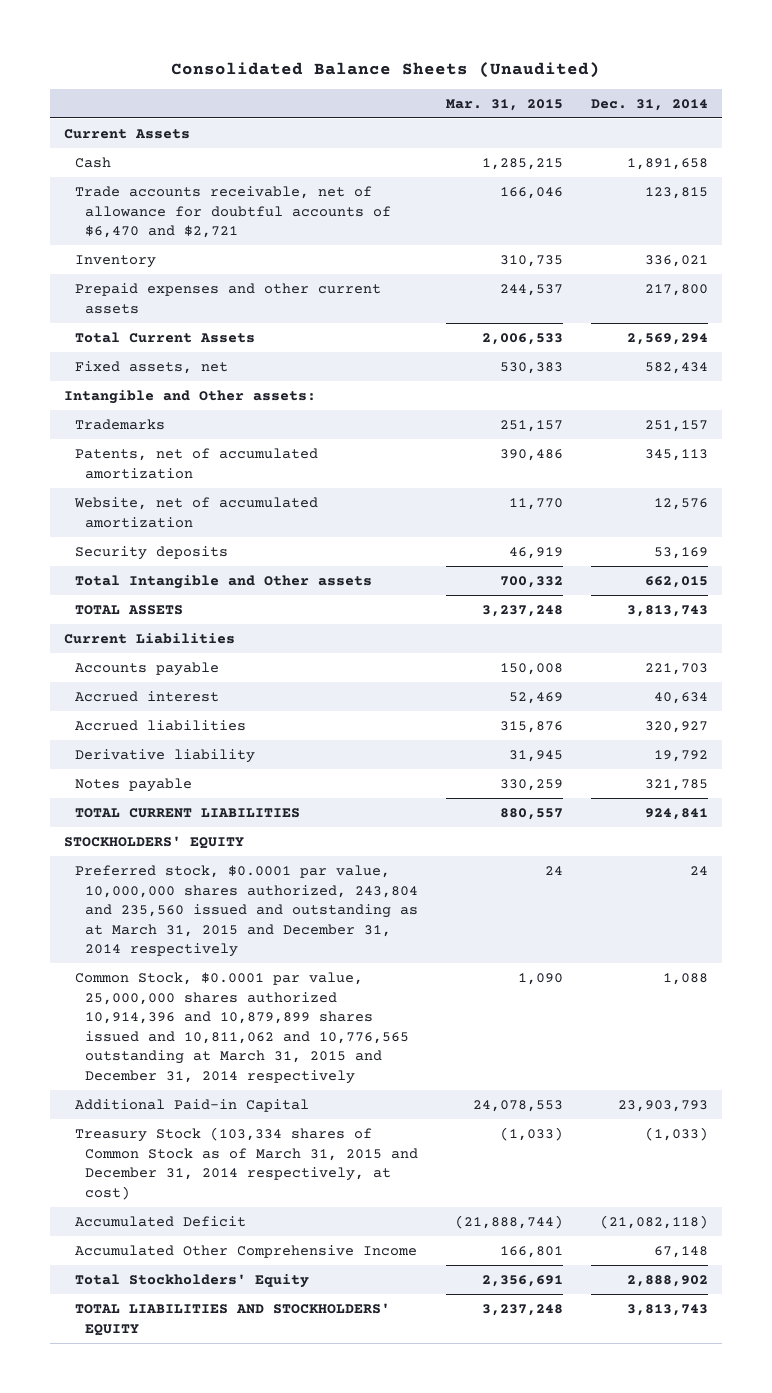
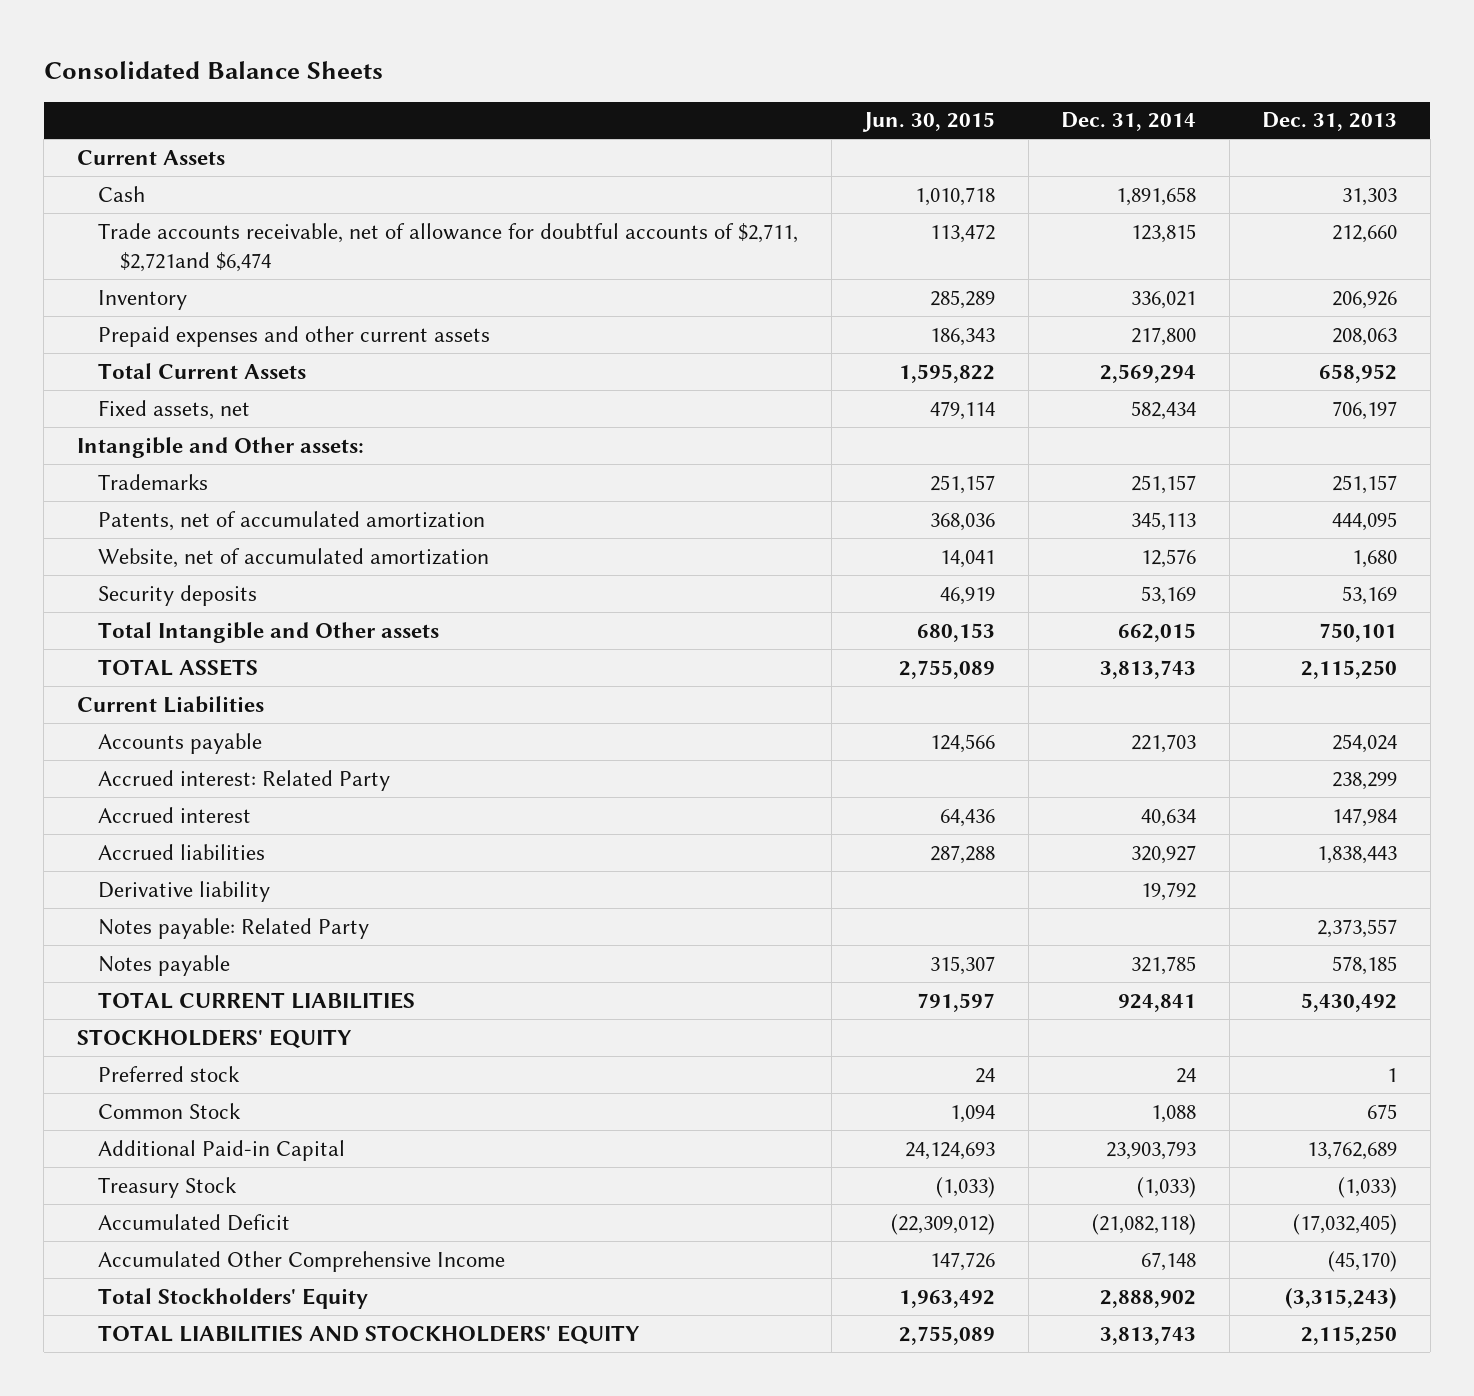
[171,61,601,78] Consolidated Balance Sheets (Unaudited) -> [43,60,383,79] Consolidated Balance Sheets
[446,98,564,111] Mar. 31, 2015 -> none
none -> [862,112,996,133] Jun. 30, 2015
none -> [1262,112,1398,132] Dec. 31, 2013
[74,185,392,239] Trade accounts receivable, net of allowance for doubtful accounts of $6,470 and $2,721 -> [98,222,799,272] Trade accounts receivable, net of allowance for doubtful accounts of $2,711, $2,721and $6,474
none -> [98,769,391,791] Accrued interest: Related Party
none -> [98,917,370,939] Notes payable: Related Party
[74,864,419,958] Preferred stock, $0.0001 par value, 10,000,000 shares authorized, 243,804 and 235,560 issued and outstanding as at March 31, 2015 and December 31, 2014 respectively -> [98,1065,241,1082] Preferred stock
[74,971,410,1084] Common Stock, $0.0001 par value, 25,000,000 shares authorized 10,914,396 and 10,879,899 shares issued and 10,811,062 and 10,776,565 outstanding at March 31, 2015 and December 31, 2014 respectively -> [98,1102,242,1119] Common Stock
[74,1126,419,1200] Treasury Stock (103,334 shares of Common Stock as of March 31, 2015 and December 31, 2014 respectively, at cost) -> [98,1176,238,1198] Treasury Stock

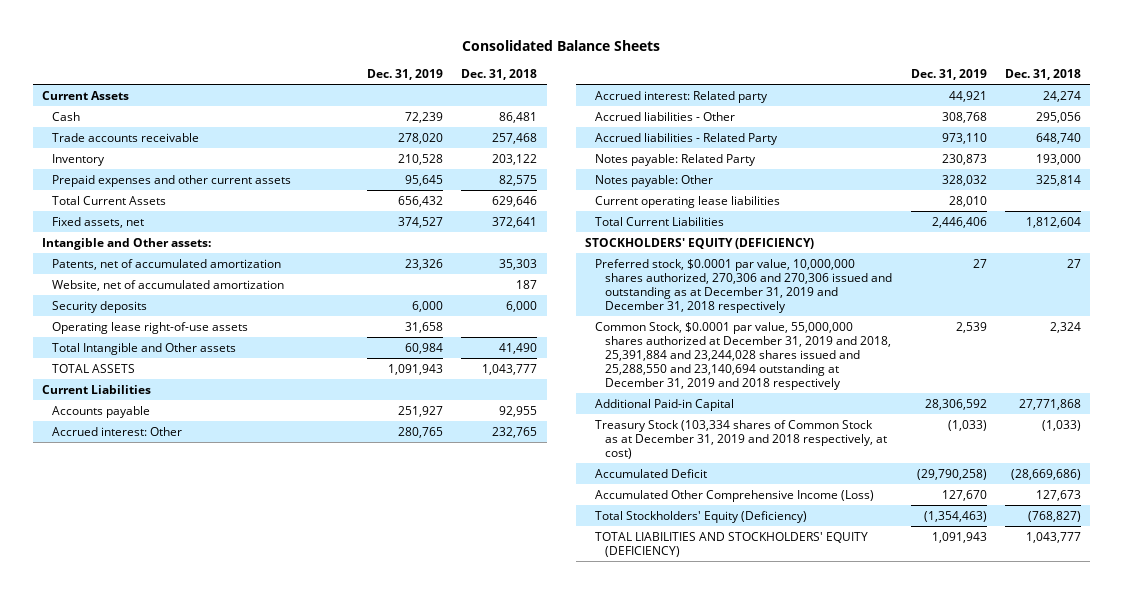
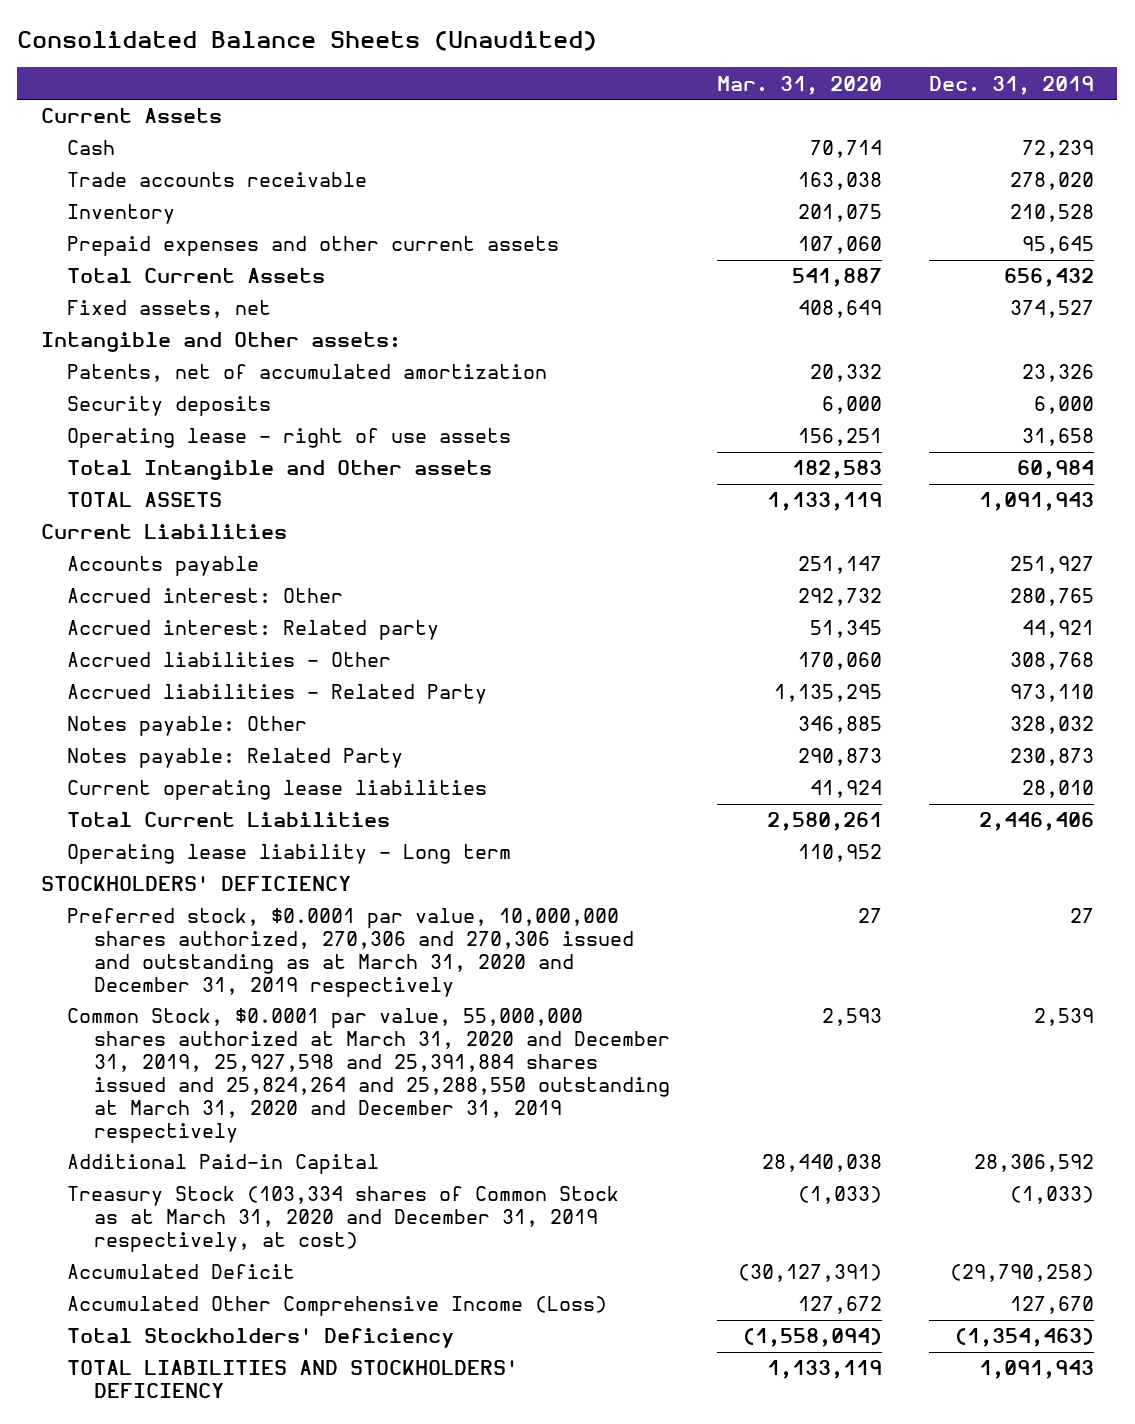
[462,40,661,52] Consolidated Balance Sheets -> [17,30,598,51] Consolidated Balance Sheets (Unaudited)
[461,68,538,80] Dec. 31, 2018 -> none
none -> [717,75,883,95] Mar. 31, 2020
[51,279,284,291] Website, net of accumulated amortization -> none
[51,321,248,334] Operating lease right-of-use assets -> [67,428,512,449] Operating lease - right of use assets
[595,153,757,166] Notes payable: Related Party -> [67,748,404,769] Notes payable: Related Party
none -> [67,844,512,865] Operating lease liability - Long term
[585,237,815,249] STOCKHOLDERS' EQUITY (DEFICIENCY) -> [40,876,351,892] STOCKHOLDERS' DEFICIENCY
[595,258,893,314] Preferred stock, $0.0001 par value, 10,000,000 shares authorized, 270,306 and 270,306 issued and outstanding as at December 31, 2019 and December 31, 2018 respectively -> [67,908,635,997] Preferred stock, $0.0001 par value, 10,000,000 shares authorized, 270,306 and 270,306 issued and outstanding as at March 31, 2020 and December 31, 2019 respectively
[595,321,892,391] Common Stock, $0.0001 par value, 55,000,000 shares authorized at December 31, 2019 and 2018, 25,391,884 and 23,244,028 shares issued and 25,288,550 and 23,140,694 outstanding at December 31, 2019 and 2018 respectively -> [67,1008,671,1143] Common Stock, $0.0001 par value, 55,000,000 shares authorized at March 31, 2020 and December 31, 2019, 25,927,598 and 25,391,884 shares issued and 25,824,264 and 25,288,550 outstanding at March 31, 2020 and December 31, 2019 respectively
[595,419,888,459] Treasury Stock (103,334 shares of Common Stock as at December 31, 2019 and 2018 respectively, at cost) -> [67,1186,620,1253] Treasury Stock (103,334 shares of Common Stock as at March 31, 2020 and December 31, 2019 respectively, at cost)
[595,510,808,523] Total Stockholders' Equity (Deficiency) -> [67,1328,455,1349] Total Stockholders' Deficiency
[595,531,869,557] TOTAL LIABILITIES AND STOCKHOLDERS' EQUITY (DEFICIENCY) -> [67,1360,519,1399] TOTAL LIABILITIES AND STOCKHOLDERS' DEFICIENCY

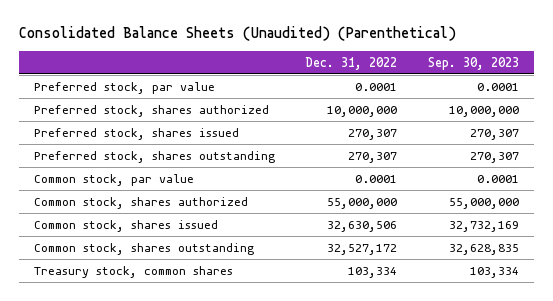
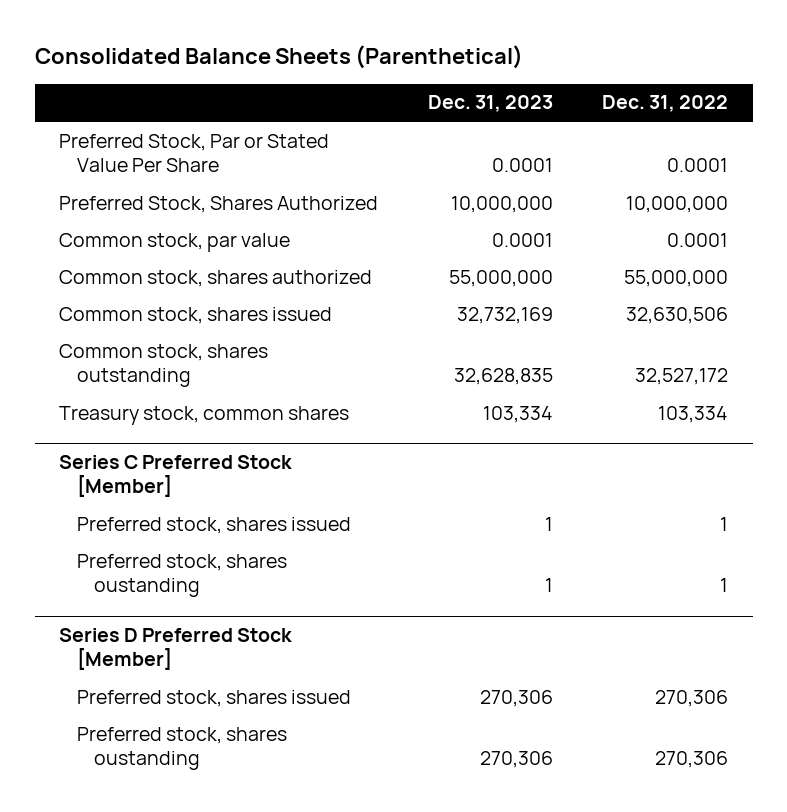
[18,26,456,42] Consolidated Balance Sheets (Unaudited) (Parenthetical) -> [34,45,523,70] Consolidated Balance Sheets (Parenthetical)
[428,56,520,70] Sep. 30, 2023 -> none
none -> [427,95,553,113] Dec. 31, 2023
[33,127,239,140] Preferred stock, shares issued -> none
[33,150,275,163] Preferred stock, shares outstanding -> none
[33,81,215,94] Preferred stock, par value -> [59,133,330,172] Preferred Stock, Par or Stated Value Per Share
[33,104,269,117] Preferred stock, shares authorized -> [59,195,379,213] Preferred Stock, Shares Authorized
none -> [59,454,293,498] Series C Preferred Stock [Member]
none -> [76,516,351,534] Preferred stock, shares issued
none -> [76,553,287,597] Preferred stock, shares oustanding
none -> [59,627,293,671] Series D Preferred Stock [Member]
none -> [76,689,351,707] Preferred stock, shares issued
none -> [76,726,287,770] Preferred stock, shares oustanding

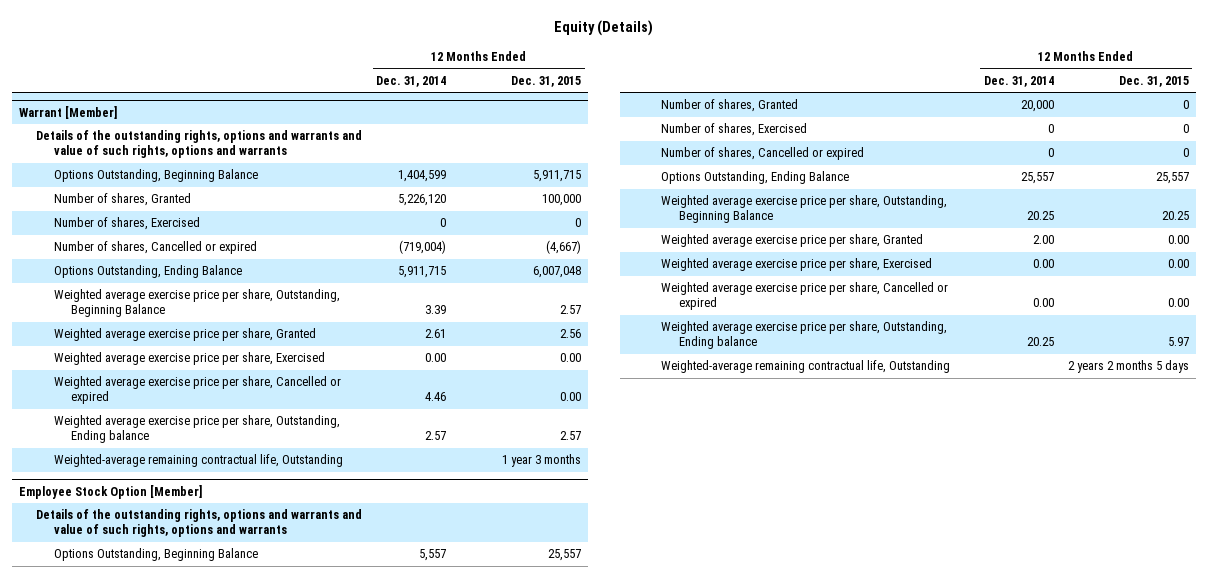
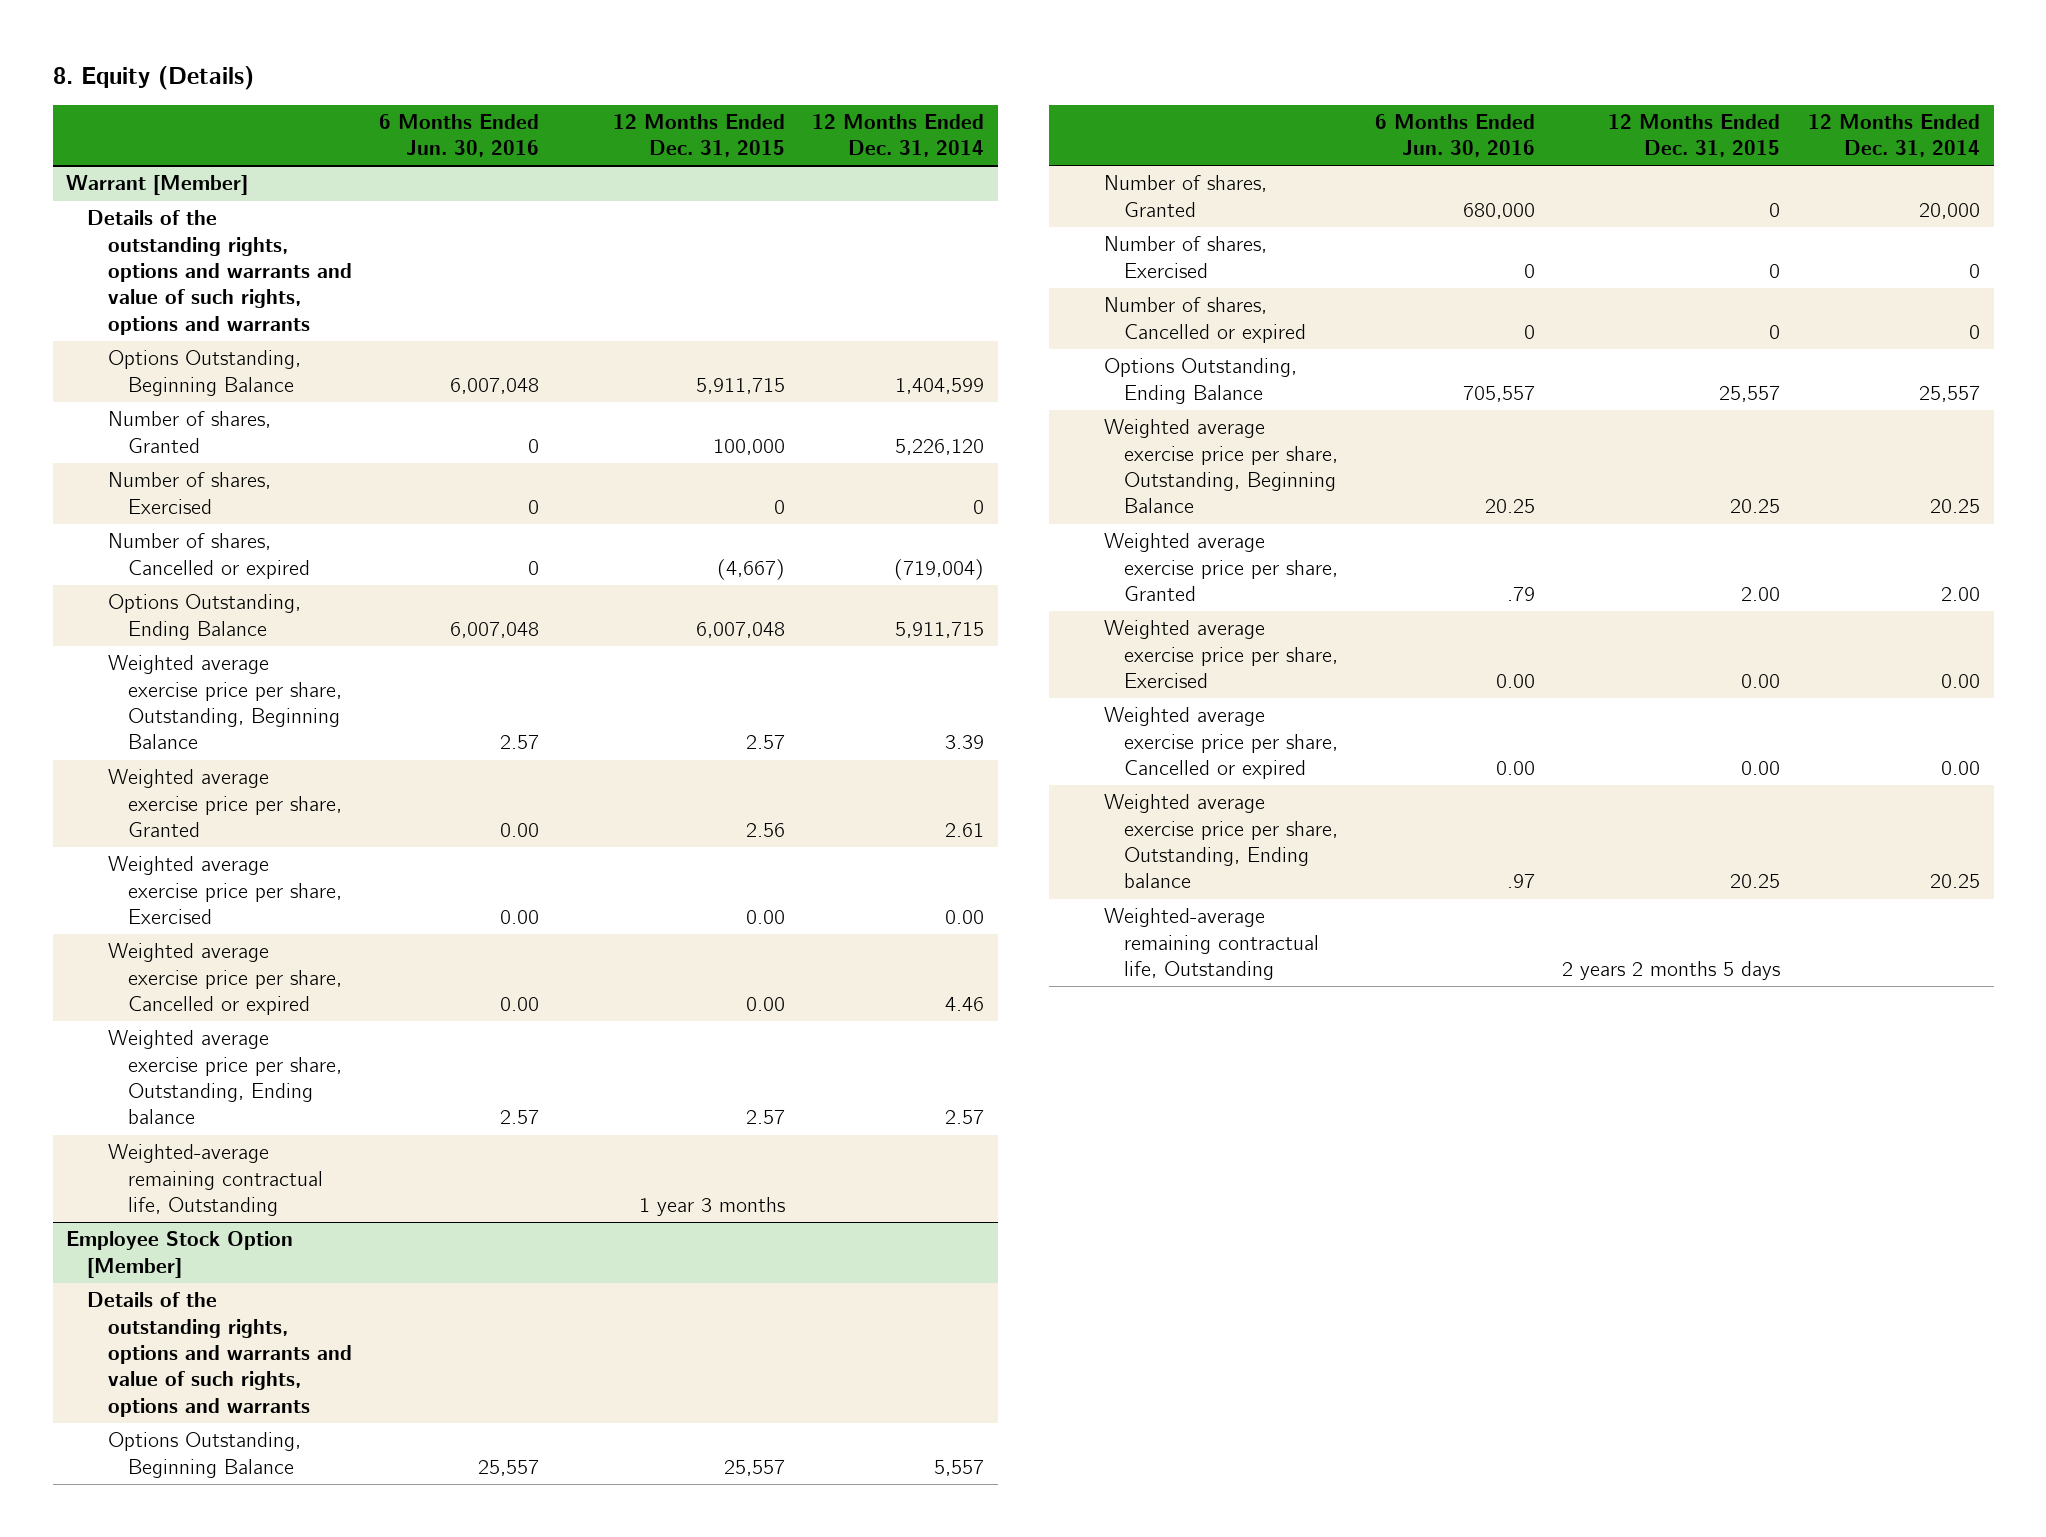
[553,19,653,36] Equity (Details) -> [52,66,254,91] 8. Equity (Details)
none -> [379,113,540,158] 6 Months Ended Jun. 30, 2016
[1167,235,1189,245] 0.00 -> [1741,586,1781,601] 2.00
[1167,337,1189,347] 5.97 -> [1730,874,1781,889] 20.25

